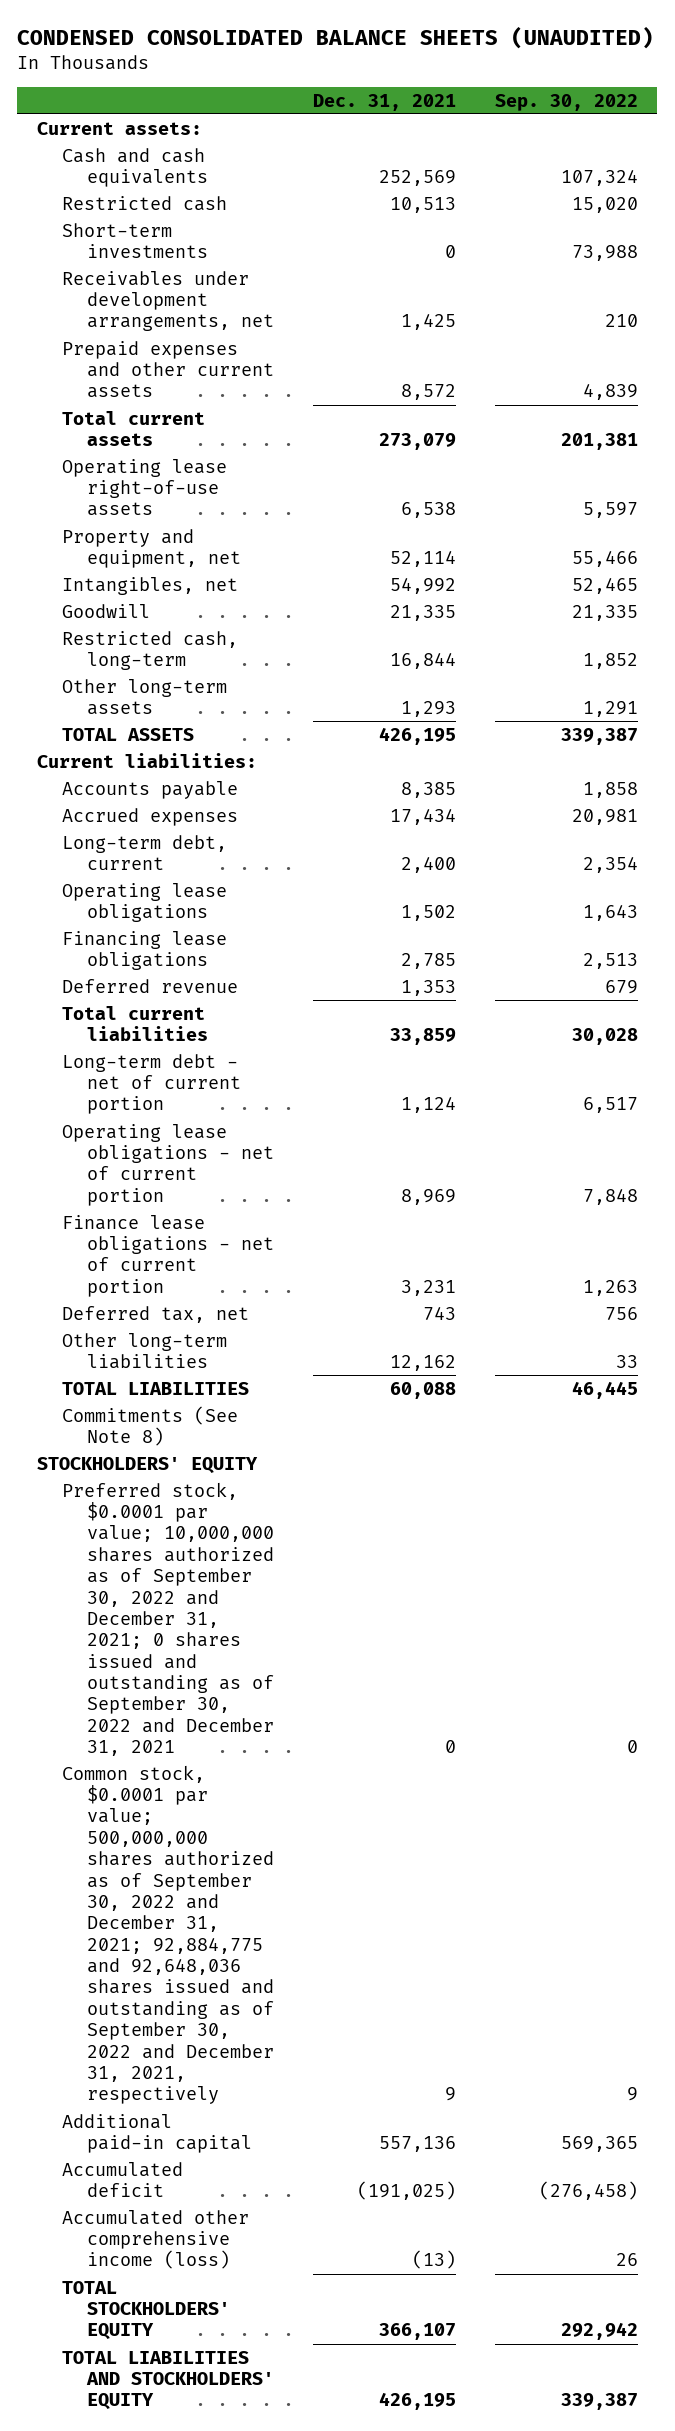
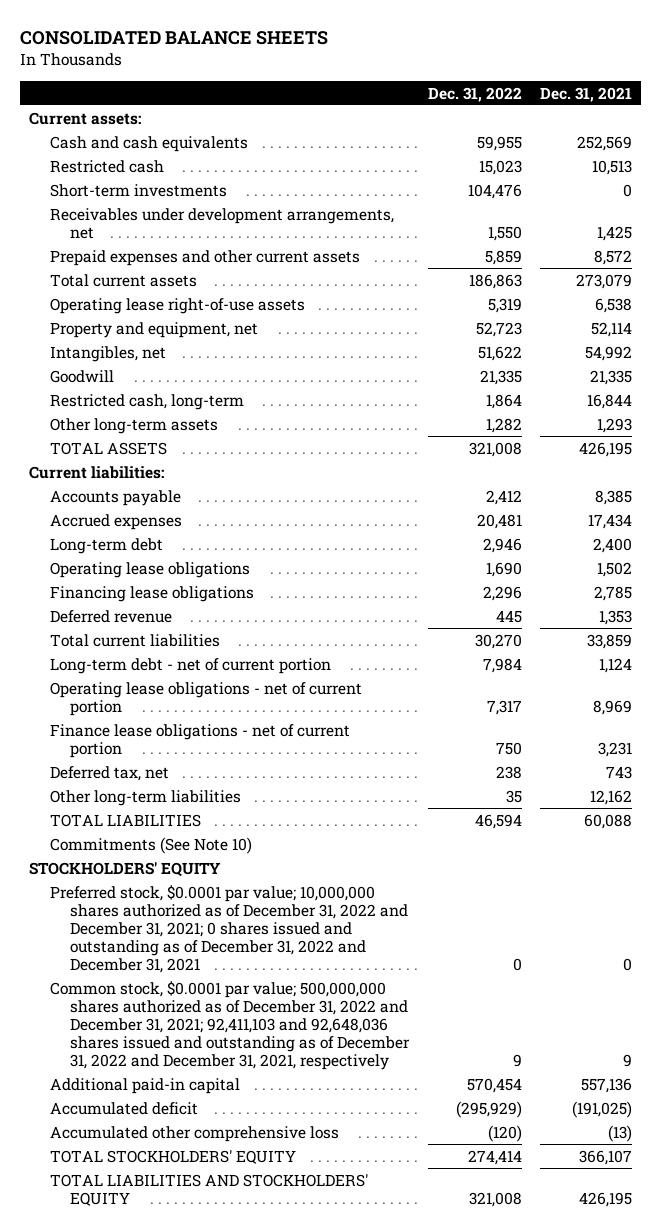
[17,26,655,50] CONDENSED CONSOLIDATED BALANCE SHEETS (UNAUDITED) -> [20,31,329,46] CONSOLIDATED BALANCE SHEETS
[494,93,638,111] Sep. 30, 2022 -> none
none -> [427,86,522,102] Dec. 31, 2022
[62,834,228,871] Long-term debt, current -> [49,537,163,554] Long-term debt
[62,1405,239,1447] Commitments (See Note 8) -> [49,836,252,854] Commitments (See Note 10)
[62,1481,275,1757] Preferred stock, $0.0001 par value; 10,000,000 shares authorized as of September 30, 2022 and December 31, 2021; 0 shares issued and outstanding as of September 30, 2022 and December 31, 2021 -> [49,884,409,973] Preferred stock, $0.0001 par value; 10,000,000 shares authorized as of December 31, 2022 and December 31, 2021; 0 shares issued and outstanding as of December 31, 2022 and December 31, 2021
[62,1764,275,2105] Common stock, $0.0001 par value; 500,000,000 shares authorized as of September 30, 2022 and December 31, 2021; 92,884,775 and 92,648,036 shares issued and outstanding as of September 30, 2022 and December 31, 2021, respectively -> [49,980,411,1070] Common stock, $0.0001 par value; 500,000,000 shares authorized as of December 31, 2022 and December 31, 2021; 92,411,103 and 92,648,036 shares issued and outstanding as of December 31, 2022 and December 31, 2021, respectively
[62,2209,250,2270] Accumulated other comprehensive income (loss) -> [49,1125,339,1142] Accumulated other comprehensive loss

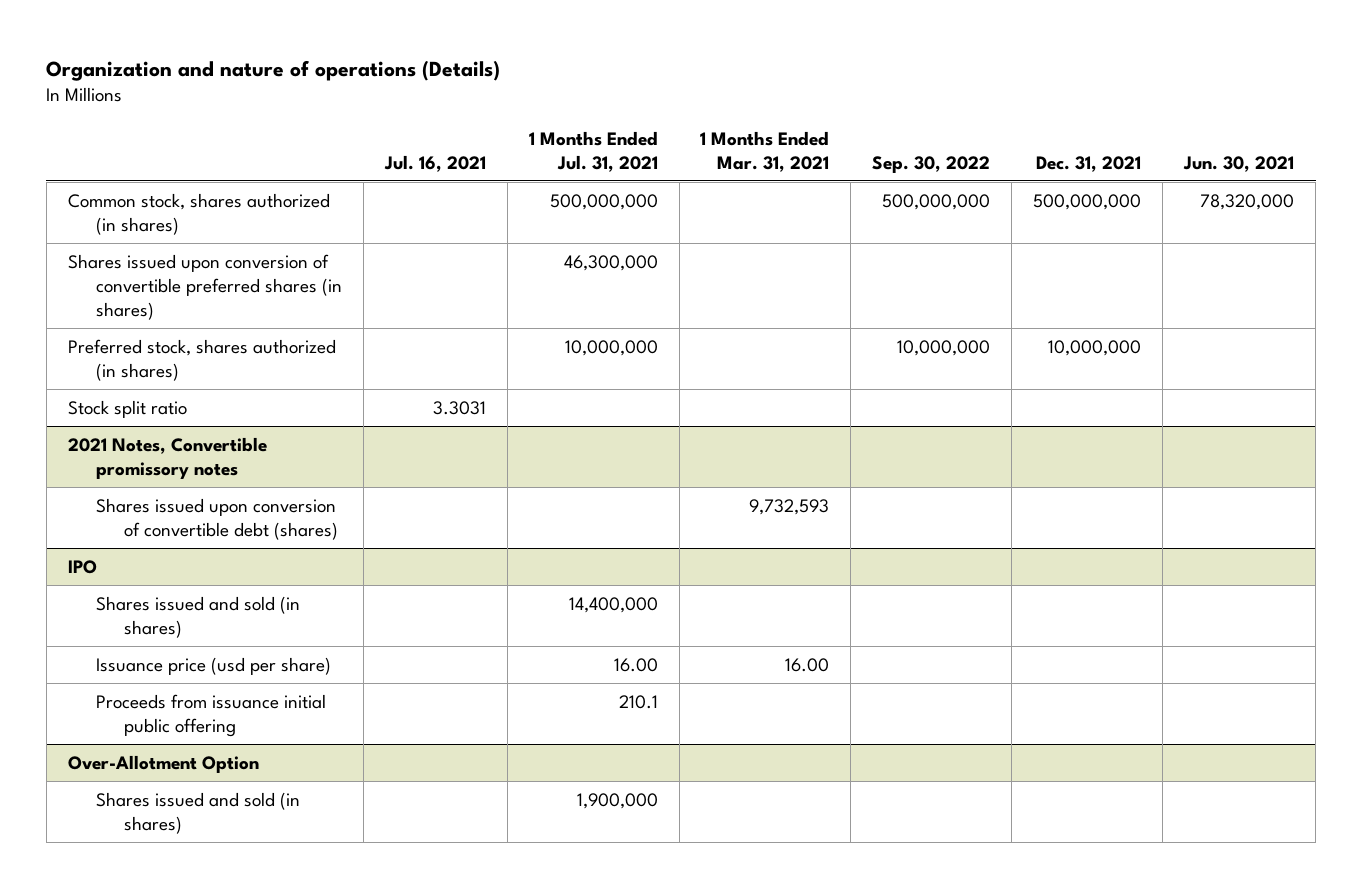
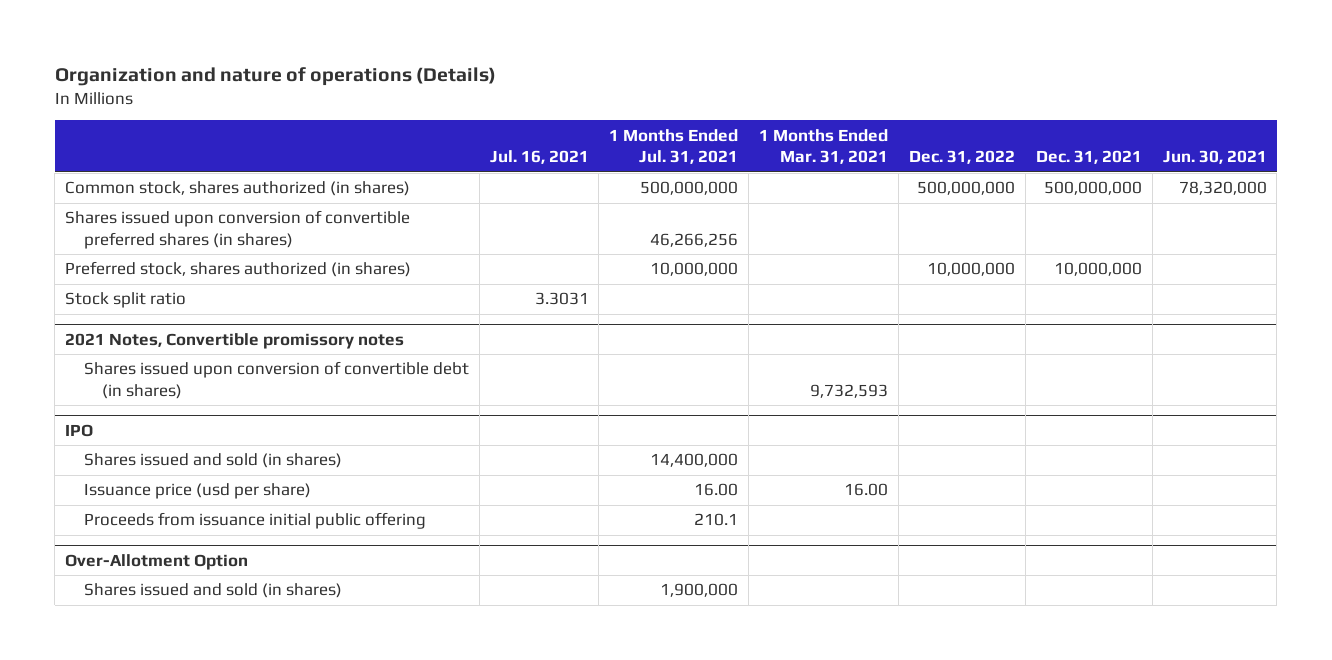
[872,155,991,173] Sep. 30, 2022 -> none
none -> [908,150,1015,165] Dec. 31, 2022
[563,254,658,271] 46,300,000 -> [650,232,739,247] 46,266,256
[95,497,338,540] Shares issued upon conversion of convertible debt (shares) -> [83,361,469,399] Shares issued upon conversion of convertible debt (in shares)

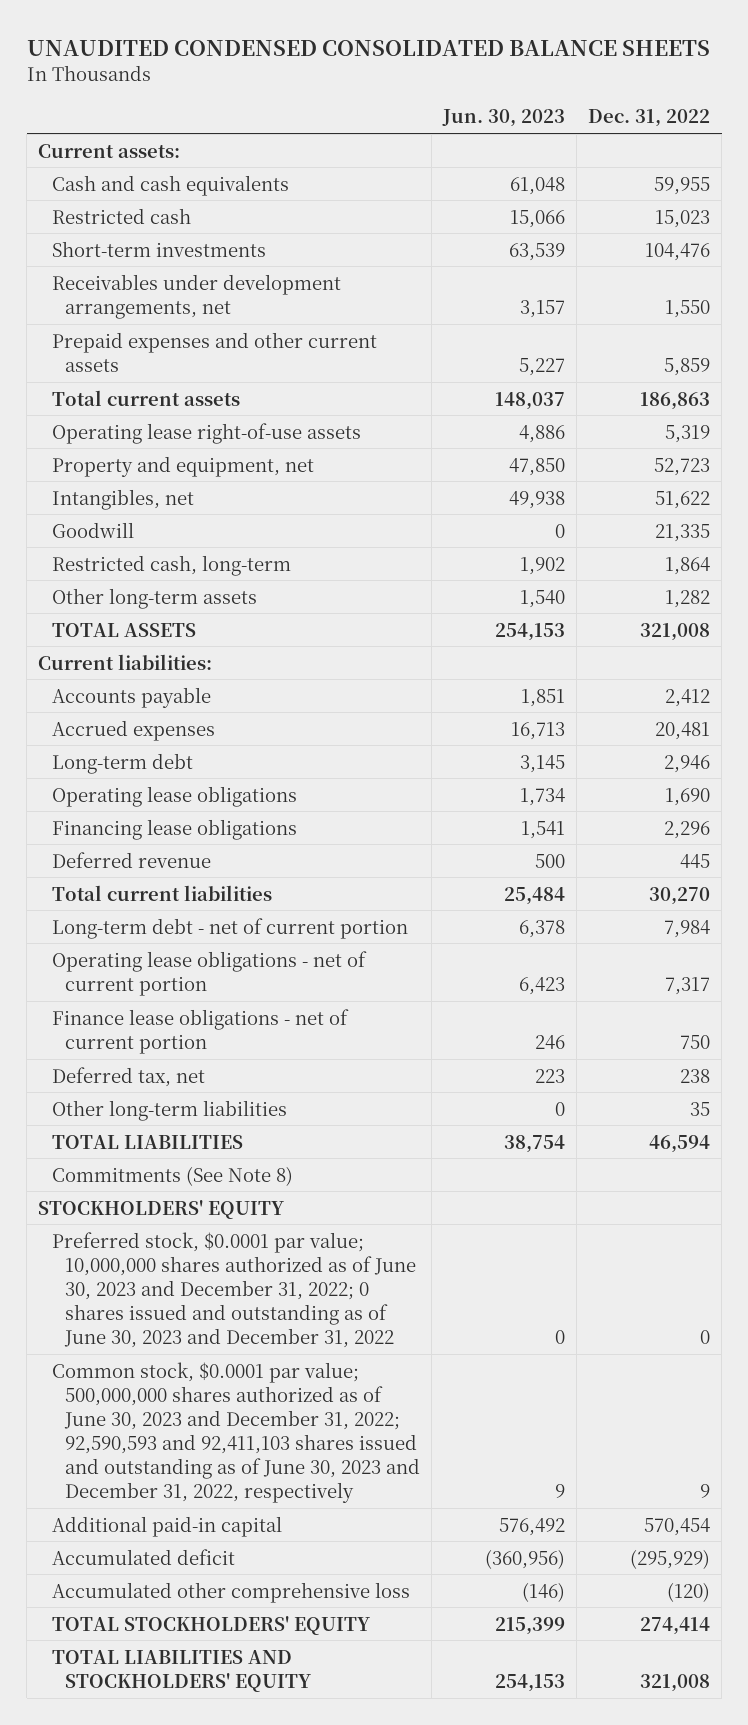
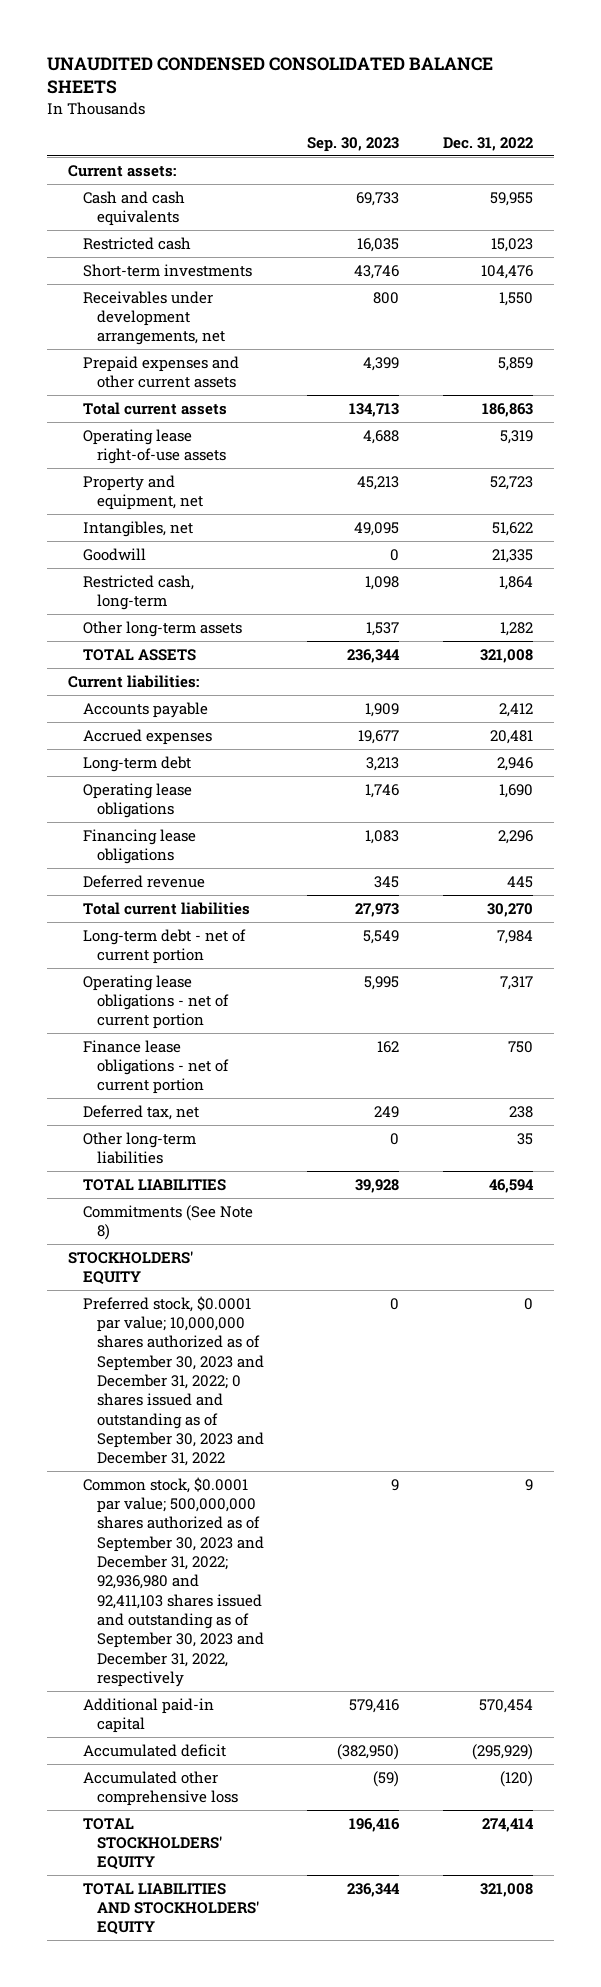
[442,109,566,128] Jun. 30, 2023 -> none
none -> [307,136,400,152] Sep. 30, 2023
[51,1231,417,1348] Preferred stock, $0.0001 par value; 10,000,000 shares authorized as of June 30, 2023 and December 31, 2022; 0 shares issued and outstanding as of June 30, 2023 and December 31, 2022 -> [82,1295,265,1467] Preferred stock, $0.0001 par value; 10,000,000 shares authorized as of September 30, 2023 and December 31, 2022; 0 shares issued and outstanding as of September 30, 2023 and December 31, 2022
[51,1361,421,1504] Common stock, $0.0001 par value; 500,000,000 shares authorized as of June 30, 2023 and December 31, 2022; 92,590,593 and 92,411,103 shares issued and outstanding as of June 30, 2023 and December 31, 2022, respectively -> [82,1476,265,1688] Common stock, $0.0001 par value; 500,000,000 shares authorized as of September 30, 2023 and December 31, 2022; 92,936,980 and 92,411,103 shares issued and outstanding as of September 30, 2023 and December 31, 2022, respectively

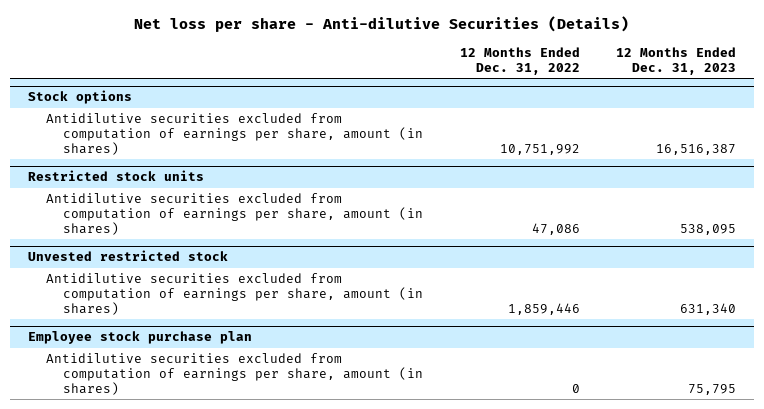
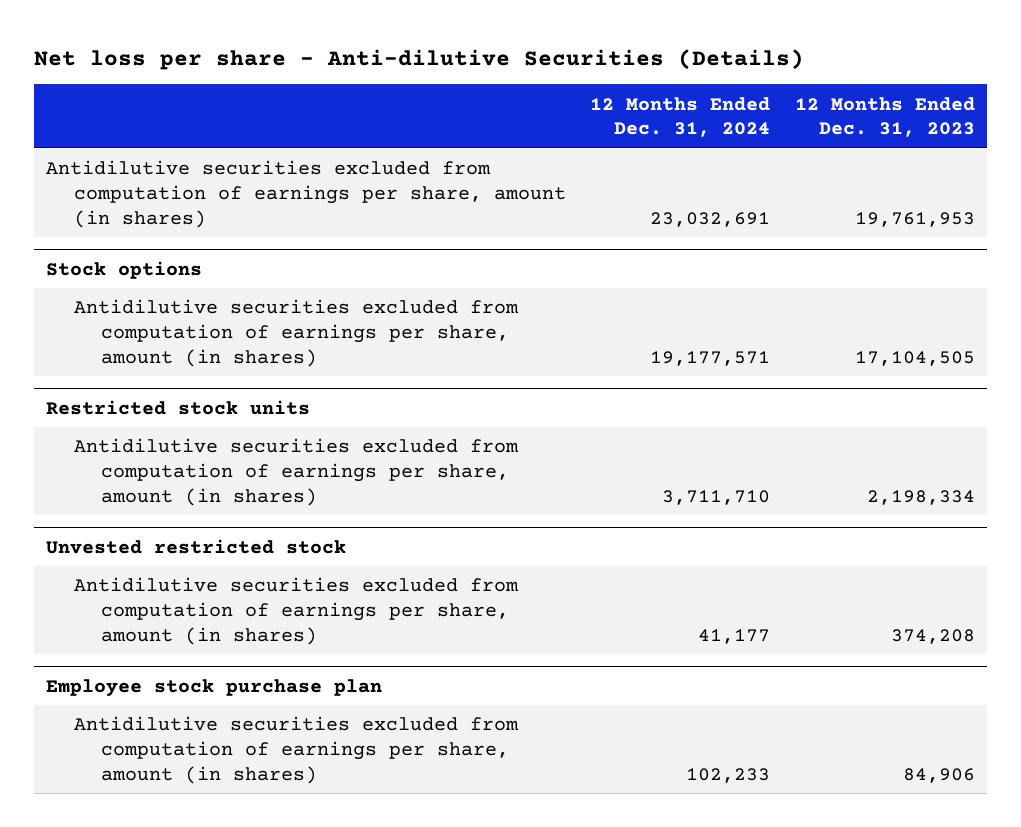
[459,46,580,75] 12 Months Ended Dec. 31, 2022 -> none
none -> [590,96,771,138] 12 Months Ended Dec. 31, 2024
none -> [46,160,566,228] Antidilutive securities excluded from computation of earnings per share, amount (in shares)
[655,143,736,155] 16,516,387 -> [854,350,975,366] 17,104,505
[679,223,736,235] 538,095 -> [866,489,975,505] 2,198,334
[679,302,736,315] 631,340 -> [890,628,975,644] 374,208
[687,383,736,395] 75,795 -> [902,767,975,783] 84,906

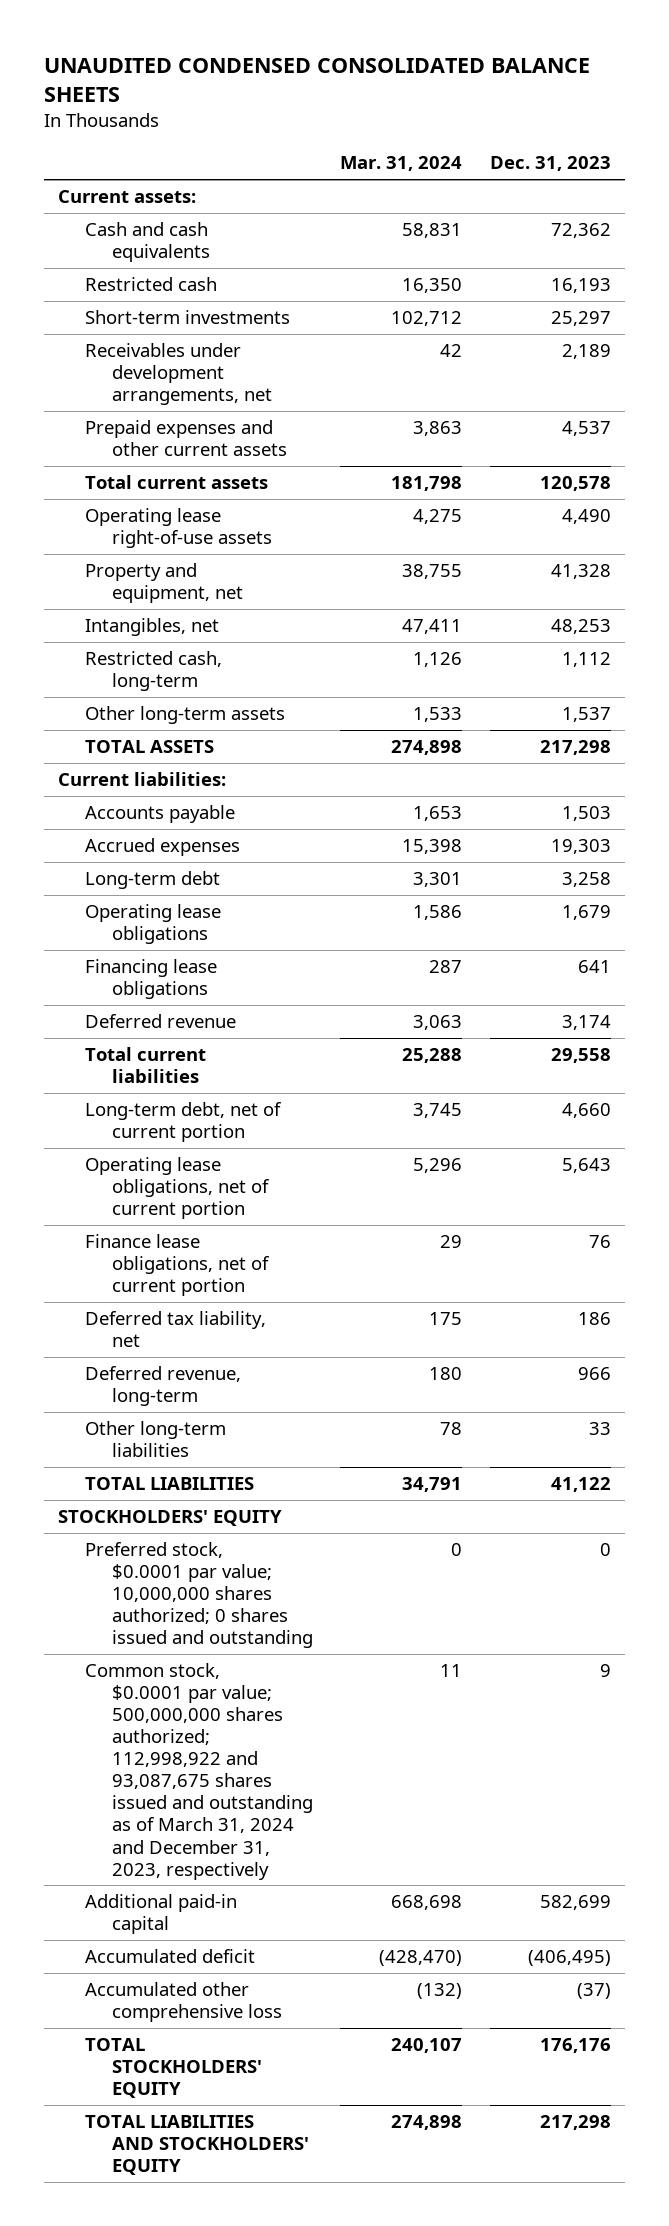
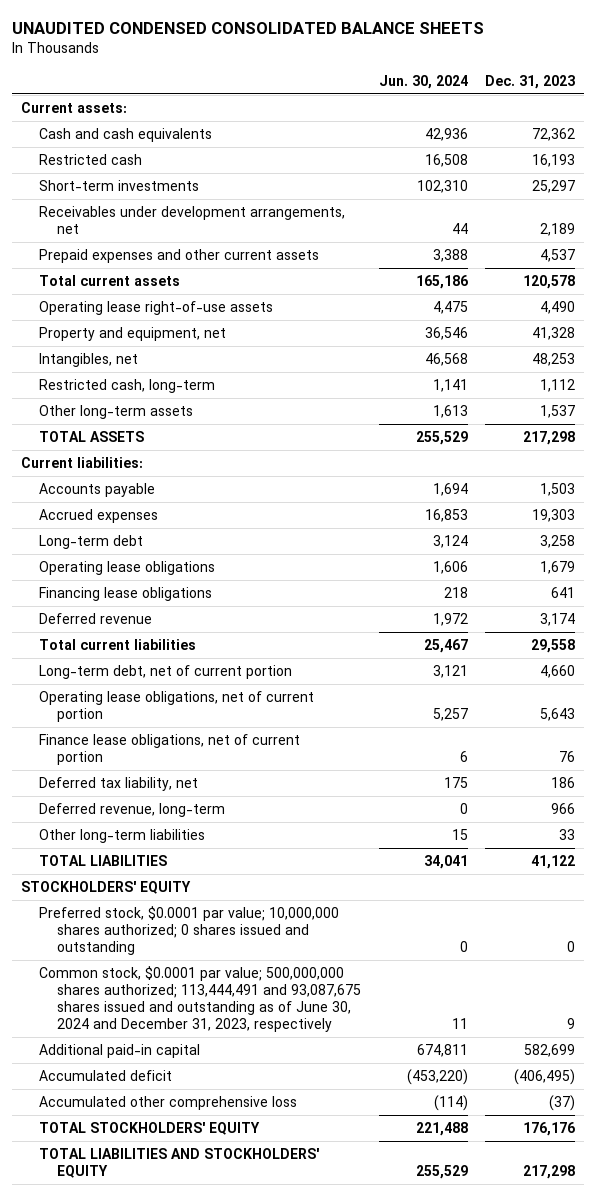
[340,156,463,172] Mar. 31, 2024 -> none
none -> [378,74,468,89] Jun. 30, 2024
[84,1663,313,1880] Common stock, $0.0001 par value; 500,000,000 shares authorized; 112,998,922 and 93,087,675 shares issued and outstanding as of March 31, 2024 and December 31, 2023, respectively -> [38,966,362,1032] Common stock, $0.0001 par value; 500,000,000 shares authorized; 113,444,491 and 93,087,675 shares issued and outstanding as of June 30, 2024 and December 31, 2023, respectively

